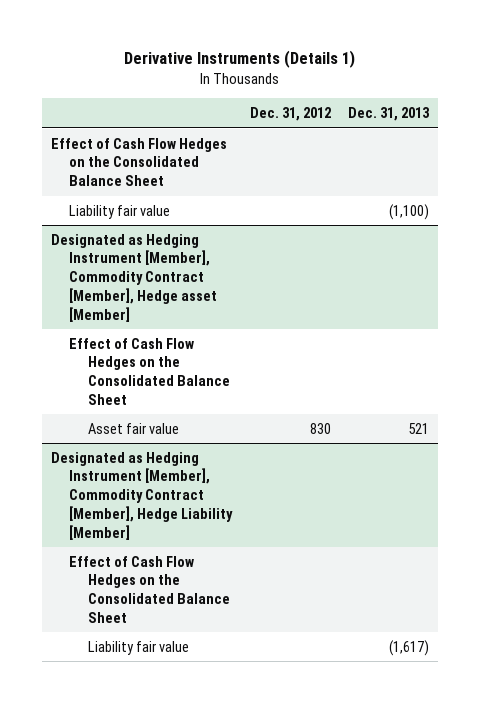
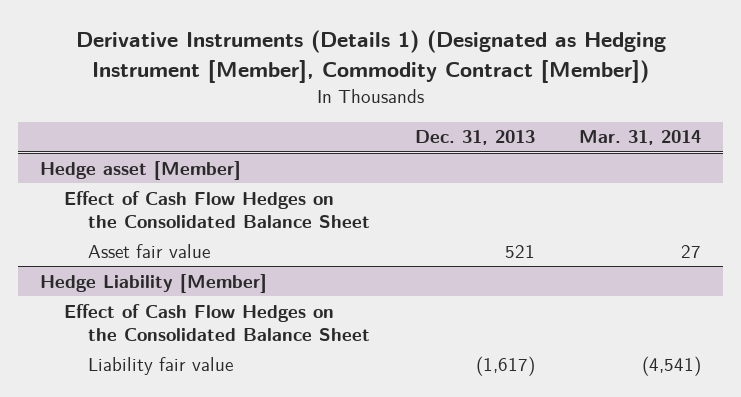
[124,50,356,69] Derivative Instruments (Details 1) -> [75,30,666,84] Derivative Instruments (Details 1) (Designated as Hedging Instrument [Member], Commodity Contract [Member])
[249,107,331,122] Dec. 31, 2012 -> none
none -> [579,130,702,146] Mar. 31, 2014
[50,137,227,187] Effect of Cash Flow Hedges on the Consolidated Balance Sheet -> none
[69,204,171,219] Liability fair value -> none
[50,233,218,322] Designated as Hedging Instrument [Member], Commodity Contract [Member], Hedge asset [Member] -> none
none -> [40,160,242,180] Hedge asset [Member]
[50,451,234,540] Designated as Hedging Instrument [Member], Commodity Contract [Member], Hedge Liability [Member] -> none
none -> [40,273,268,293] Hedge Liability [Member]

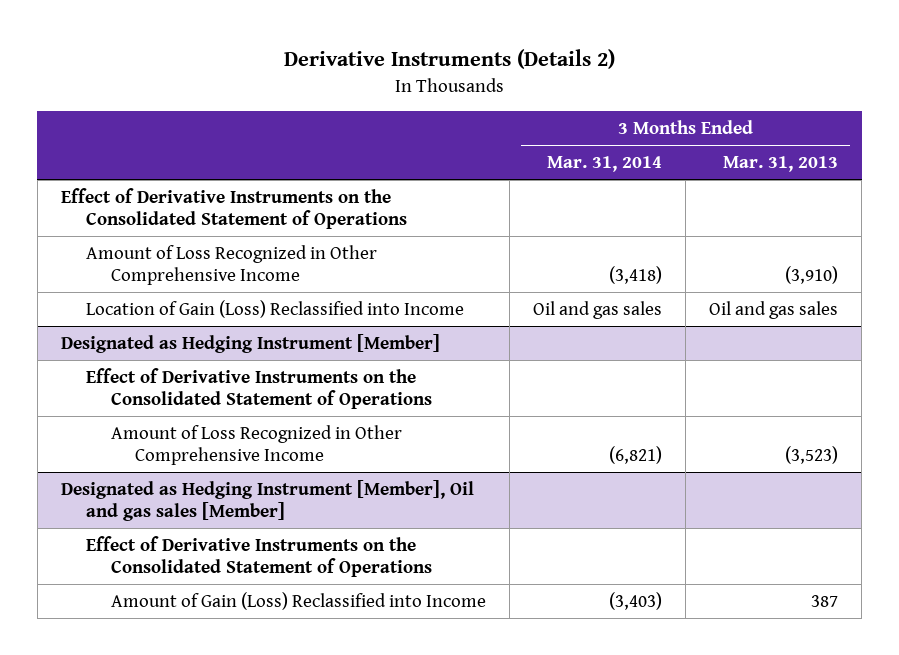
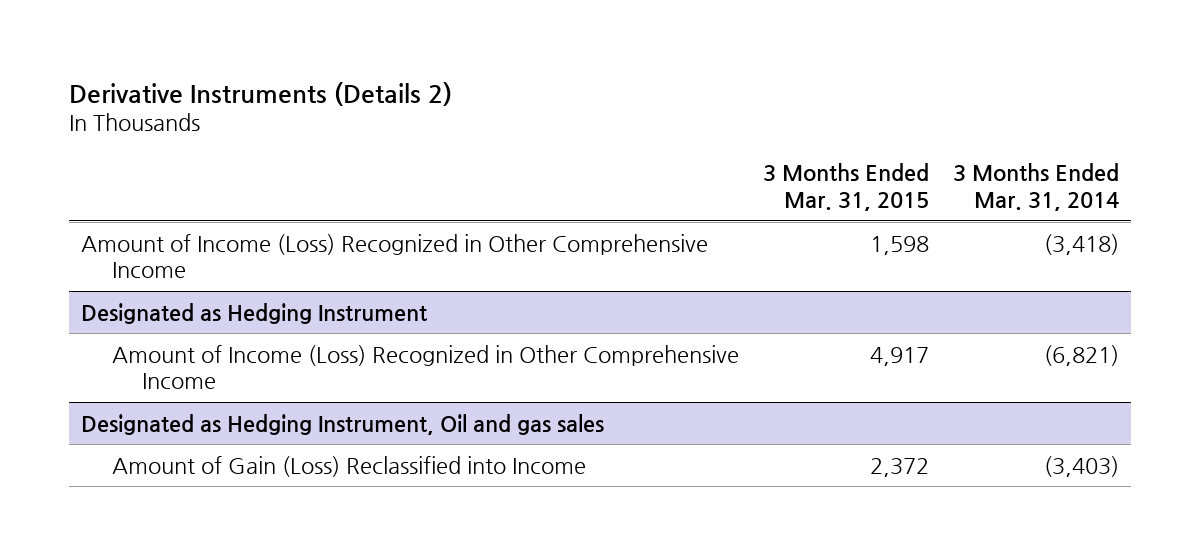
[723,156,839,173] Mar. 31, 2013 -> none
none -> [762,163,929,211] 3 Months Ended Mar. 31, 2015
[60,187,407,230] Effect of Derivative Instruments on the Consolidated Statement of Operations -> none
[85,299,464,318] Location of Gain (Loss) Reclassified into Income -> none
[85,367,432,410] Effect of Derivative Instruments on the Consolidated Statement of Operations -> none
[85,535,432,578] Effect of Derivative Instruments on the Consolidated Statement of Operations -> none
[85,244,377,286] Amount of Loss Recognized in Other Comprehensive Income -> [80,233,708,279] Amount of Income (Loss) Recognized in Other Comprehensive Income
[60,333,440,353] Designated as Hedging Instrument [Member] -> [80,302,427,324] Designated as Hedging Instrument
[110,424,402,466] Amount of Loss Recognized in Other Comprehensive Income -> [111,344,739,390] Amount of Income (Loss) Recognized in Other Comprehensive Income
[60,479,474,522] Designated as Hedging Instrument [Member], Oil and gas sales [Member] -> [80,413,604,435] Designated as Hedging Instrument, Oil and gas sales

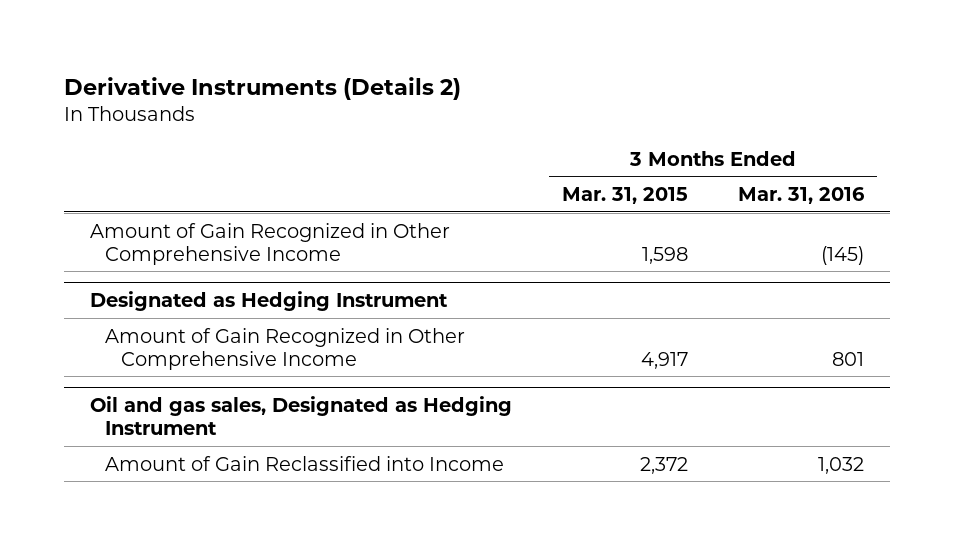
[953,163,1120,211] 3 Months Ended Mar. 31, 2014 -> none
none -> [738,187,866,205] Mar. 31, 2016
[80,233,708,279] Amount of Income (Loss) Recognized in Other Comprehensive Income -> [89,222,450,265] Amount of Gain Recognized in Other Comprehensive Income
[111,344,739,390] Amount of Income (Loss) Recognized in Other Comprehensive Income -> [105,327,466,370] Amount of Gain Recognized in Other Comprehensive Income
[80,413,604,435] Designated as Hedging Instrument, Oil and gas sales -> [89,396,512,436] Oil and gas sales, Designated as Hedging Instrument
[111,455,586,477] Amount of Gain (Loss) Reclassified into Income -> [105,455,505,471] Amount of Gain Reclassified into Income

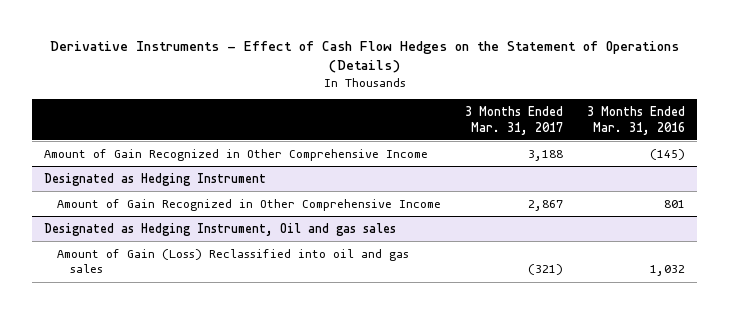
[64,76,462,100] Derivative Instruments (Details 2) -> [49,40,679,74] Derivative Instruments - Effect of Cash Flow Hedges on the Statement of Operations (Details)
[561,187,688,205] Mar. 31, 2015 -> none
none -> [465,105,564,135] 3 Months Ended Mar. 31, 2017
[89,396,512,436] Oil and gas sales, Designated as Hedging Instrument -> [43,222,396,236] Designated as Hedging Instrument, Oil and gas sales
[105,455,505,471] Amount of Gain Reclassified into Income -> [56,248,409,274] Amount of Gain (Loss) Reclassified into oil and gas sales

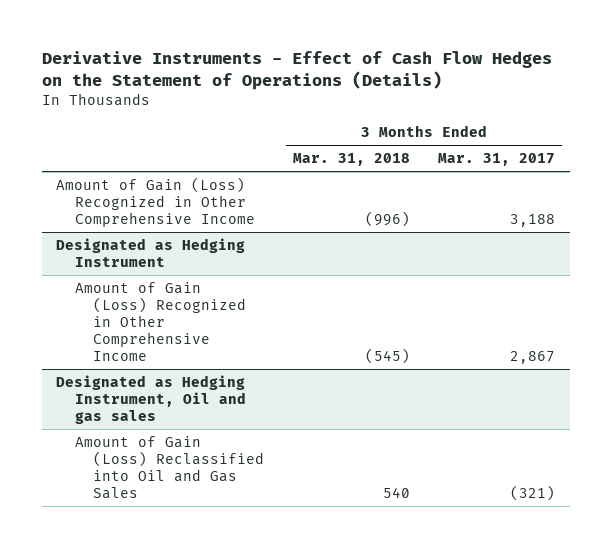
[587,105,686,135] 3 Months Ended Mar. 31, 2016 -> none
none -> [292,153,410,167] Mar. 31, 2018
[43,148,428,161] Amount of Gain Recognized in Other Comprehensive Income -> [56,176,255,227] Amount of Gain (Loss) Recognized in Other Comprehensive Income
[56,198,441,211] Amount of Gain Recognized in Other Comprehensive Income -> [74,281,247,361] Amount of Gain (Loss) Recognized in Other Comprehensive Income
[56,248,409,274] Amount of Gain (Loss) Reclassified into oil and gas sales -> [74,435,265,499] Amount of Gain (Loss) Reclassified into Oil and Gas Sales

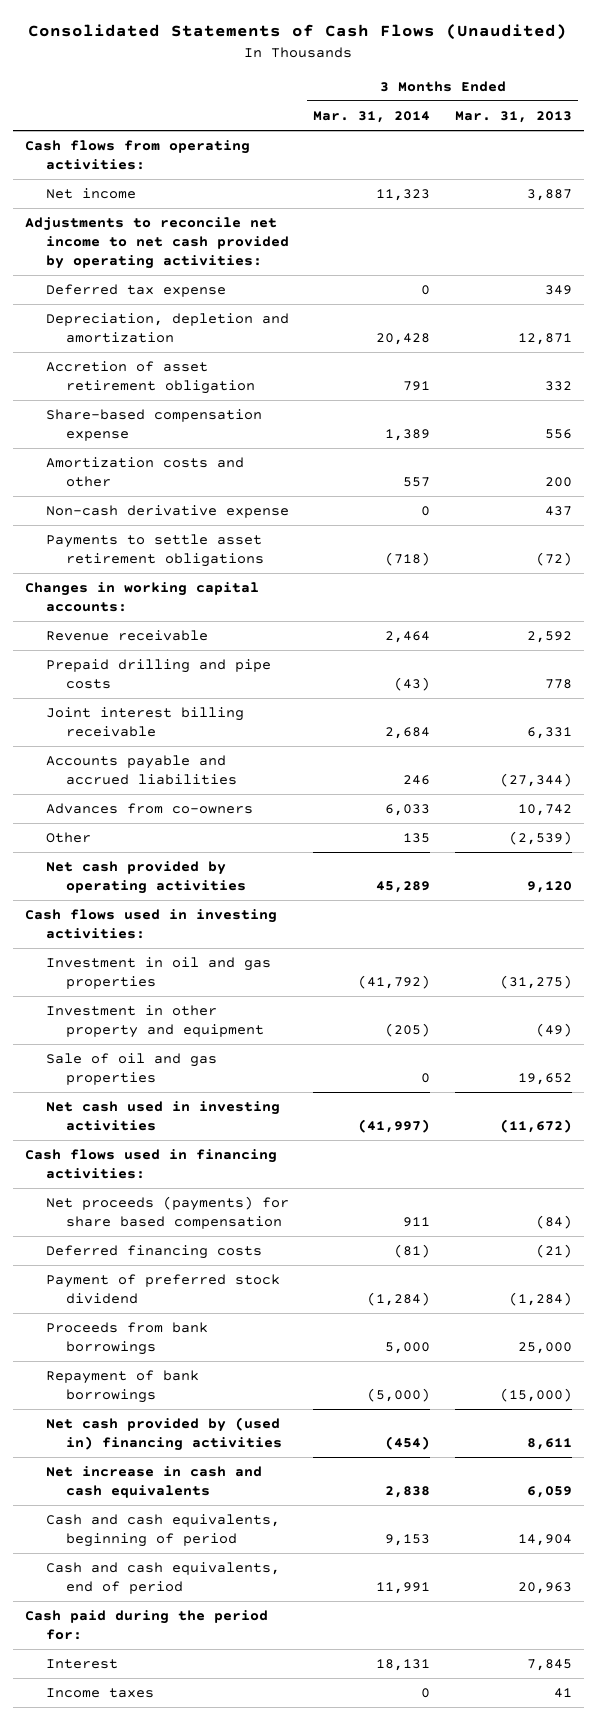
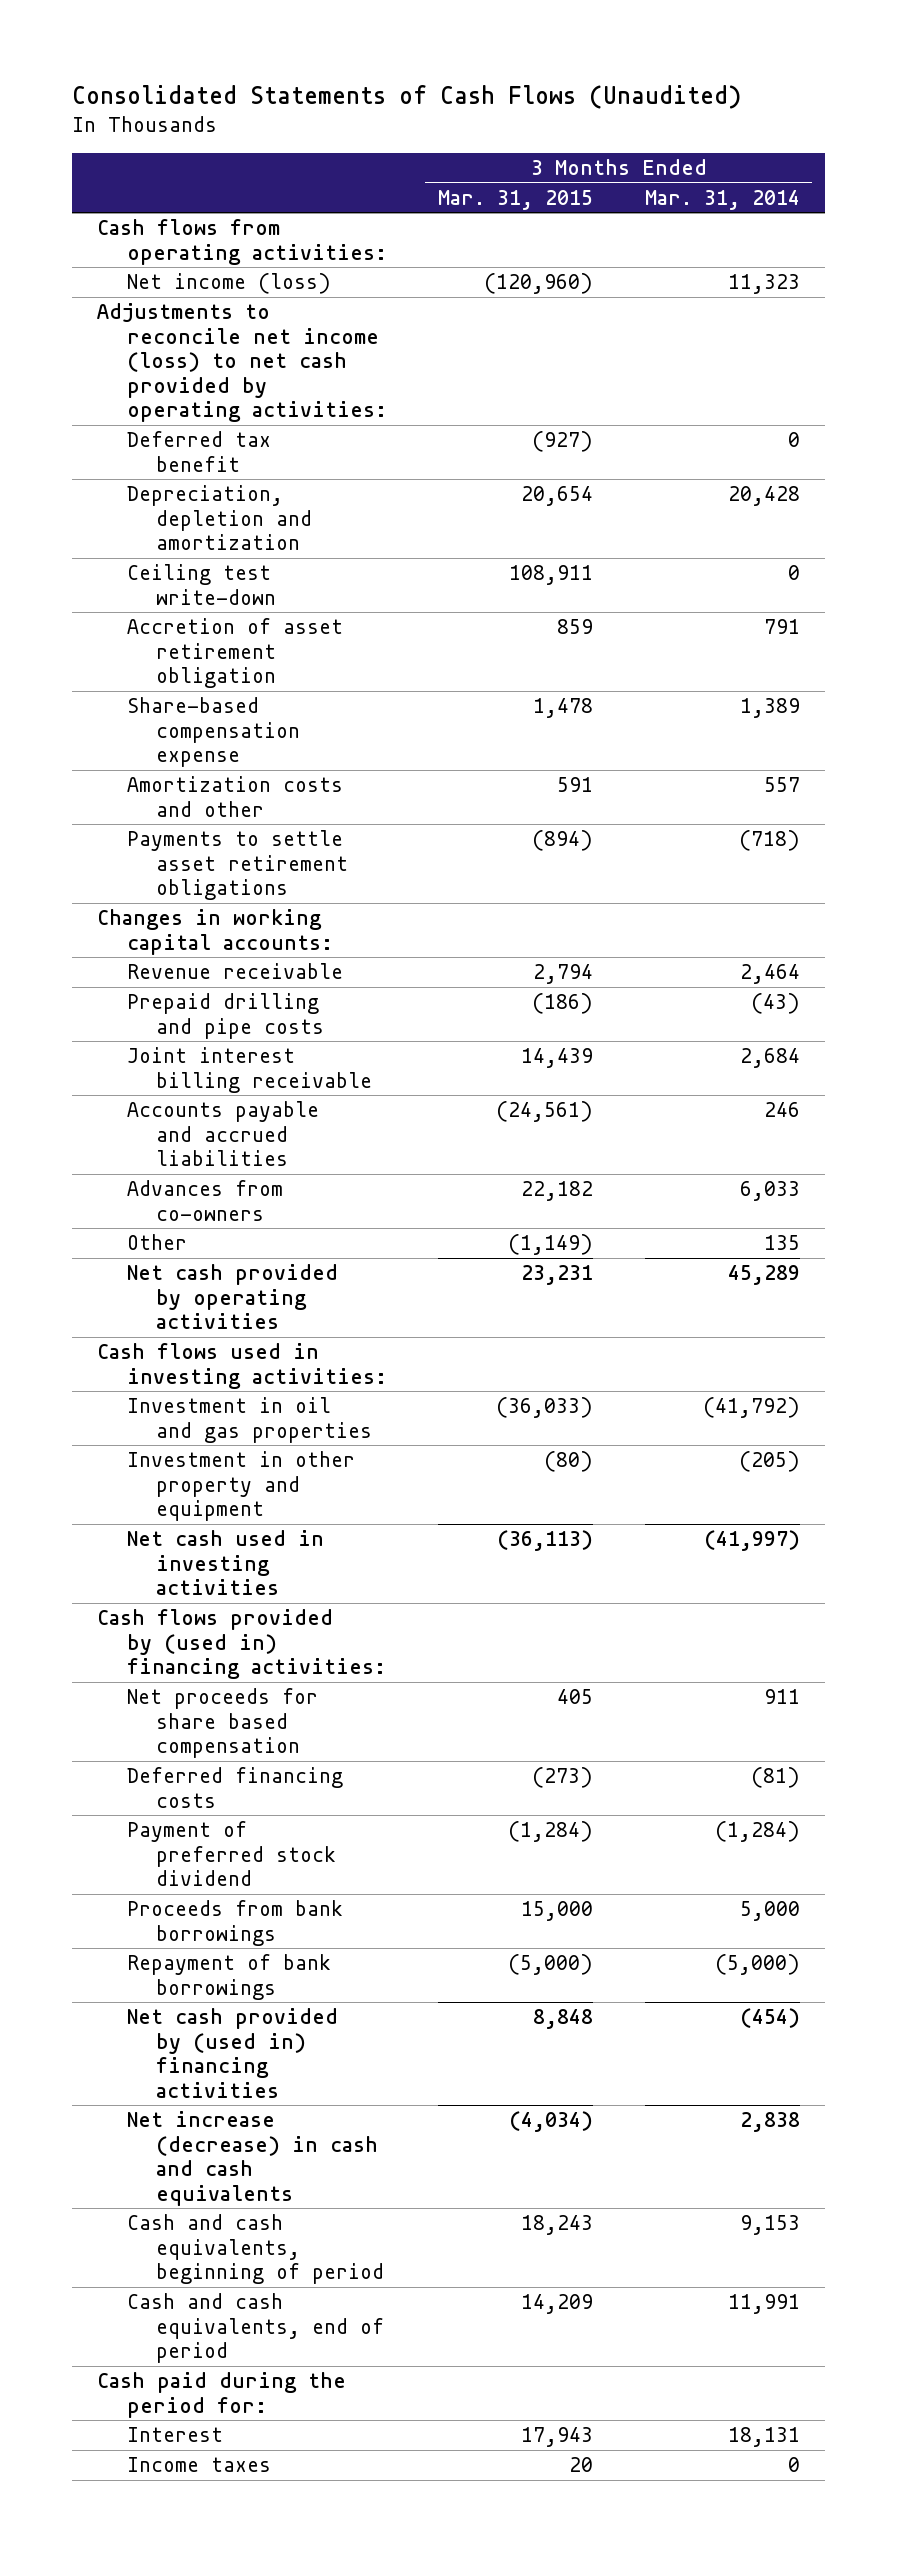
[454,110,572,123] Mar. 31, 2013 -> none
none -> [438,189,594,210] Mar. 31, 2015
[45,188,136,200] Net income -> [126,273,331,295] Net income (loss)
[25,217,289,269] Adjustments to reconcile net income to net cash provided by operating activities: -> [97,303,387,423] Adjustments to reconcile net income (loss) to net cash provided by operating activities:
[45,284,226,298] Deferred tax expense -> [126,431,271,472] Deferred tax benefit
none -> [126,564,277,605] Ceiling test write-down
[45,505,289,519] Non-cash derivative expense -> none
[45,1053,217,1085] Sale of oil and gas properties -> none
[25,1149,278,1179] Cash flows used in financing activities: -> [97,1609,386,1680] Cash flows provided by (used in) financing activities:
[45,1196,289,1229] Net proceeds (payments) for share based compensation -> [126,1688,318,1759] Net proceeds for share based compensation
[45,1466,262,1498] Net increase in cash and cash equivalents -> [126,2111,379,2206] Net increase (decrease) in cash and cash equivalents

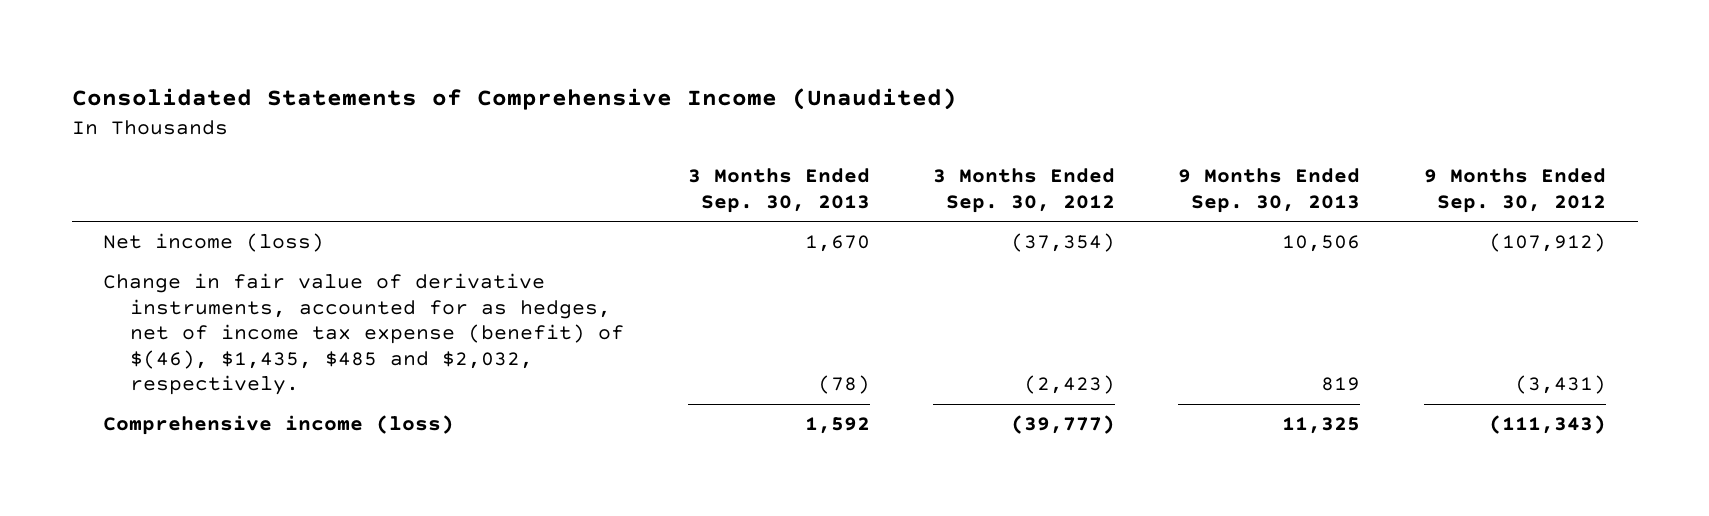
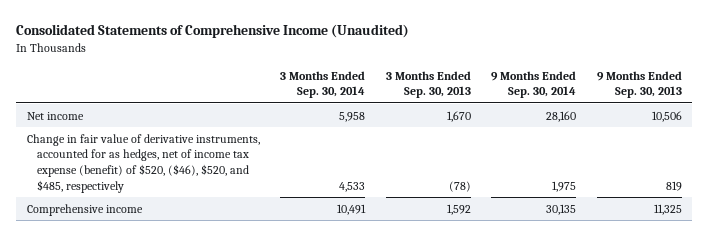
[933,167,1116,213] 3 Months Ended Sep. 30, 2012 -> none
[1423,167,1606,213] 9 Months Ended Sep. 30, 2012 -> none
none -> [280,70,366,99] 3 Months Ended Sep. 30, 2014
none -> [491,70,577,99] 9 Months Ended Sep. 30, 2014
[103,233,325,253] Net income (loss) -> [26,111,84,120] Net income
[103,273,625,396] Change in fair value of derivative instruments, accounted for as hedges, net of income tax expense (benefit) of $(46), $1,435, $485 and $2,032, respectively. -> [26,133,260,193] Change in fair value of derivative instruments, accounted for as hedges, net of income tax expense (benefit) of $520, ($46), $520, and $485, respectively
[103,415,455,436] Comprehensive income (loss) -> [26,203,143,216] Comprehensive income

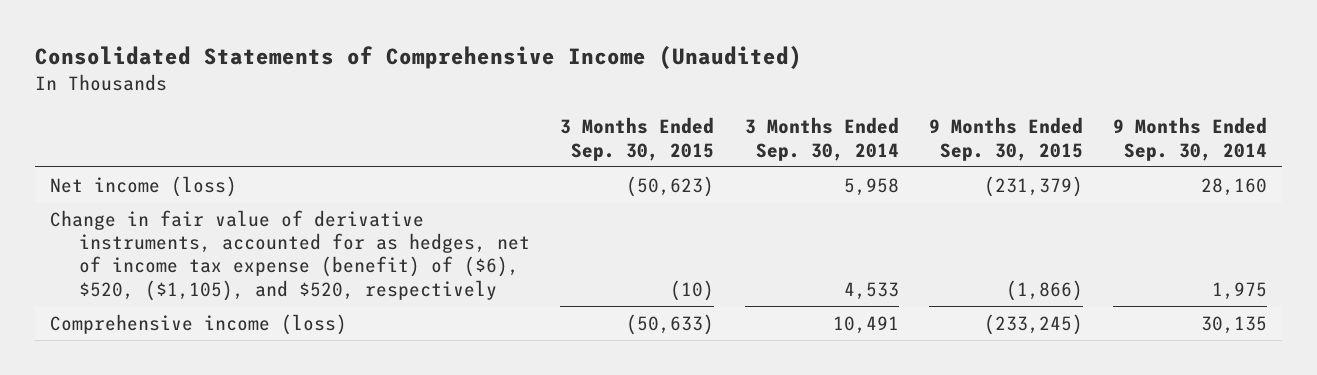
[385,70,471,99] 3 Months Ended Sep. 30, 2013 -> none
[597,70,683,99] 9 Months Ended Sep. 30, 2013 -> none
none -> [560,117,715,161] 3 Months Ended Sep. 30, 2015
none -> [928,117,1083,161] 9 Months Ended Sep. 30, 2015
[26,111,84,120] Net income -> [49,175,237,197] Net income (loss)
[26,133,260,193] Change in fair value of derivative instruments, accounted for as hedges, net of income tax expense (benefit) of $520, ($46), $520, and $485, respectively -> [49,209,530,301] Change in fair value of derivative instruments, accounted for as hedges, net of income tax expense (benefit) of ($6), $520, ($1,105), and $520, respectively
[26,203,143,216] Comprehensive income -> [49,313,347,335] Comprehensive income (loss)

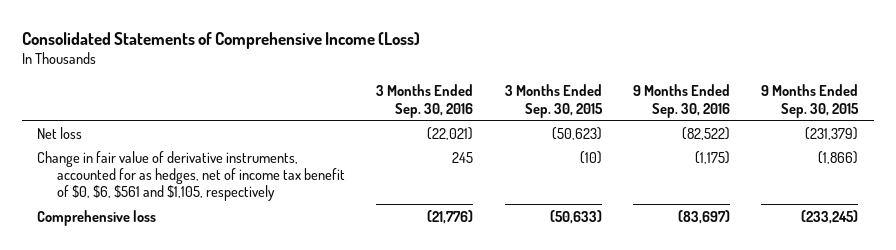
[34,46,802,70] Consolidated Statements of Comprehensive Income (Unaudited) -> [21,31,420,49] Consolidated Statements of Comprehensive Income (Loss)
[744,117,899,161] 3 Months Ended Sep. 30, 2014 -> none
[1113,117,1268,161] 9 Months Ended Sep. 30, 2014 -> none
none -> [376,84,474,118] 3 Months Ended Sep. 30, 2016
none -> [632,84,730,118] 9 Months Ended Sep. 30, 2016
[49,175,237,197] Net income (loss) -> [37,126,83,139] Net loss
[49,209,530,301] Change in fair value of derivative instruments, accounted for as hedges, net of income tax expense (benefit) of ($6), $520, ($1,105), and $520, respectively -> [37,150,345,201] Change in fair value of derivative instruments, accounted for as hedges, net of income tax benefit of $0, $6, $561 and $1,105, respectively
[49,313,347,335] Comprehensive income (loss) -> [37,209,157,226] Comprehensive loss

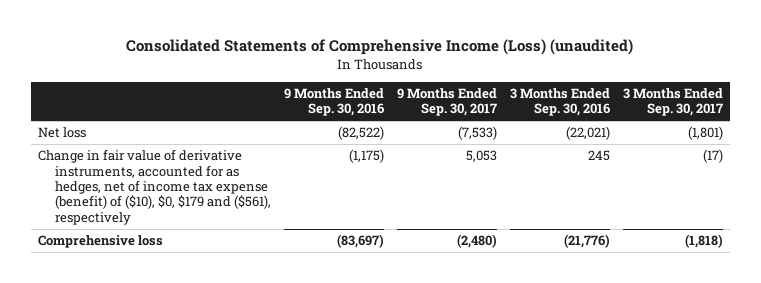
[21,31,420,49] Consolidated Statements of Comprehensive Income (Loss) -> [126,39,634,56] Consolidated Statements of Comprehensive Income (Loss) (unaudited)
[504,84,603,118] 3 Months Ended Sep. 30, 2015 -> none
[761,84,860,118] 9 Months Ended Sep. 30, 2015 -> none
none -> [397,87,498,117] 9 Months Ended Sep. 30, 2017
none -> [623,87,724,117] 3 Months Ended Sep. 30, 2017
[37,150,345,201] Change in fair value of derivative instruments, accounted for as hedges, net of income tax benefit of $0, $6, $561 and $1,105, respectively -> [37,149,272,225] Change in fair value of derivative instruments, accounted for as hedges, net of income tax expense (benefit) of ($10), $0, $179 and ($561), respectively

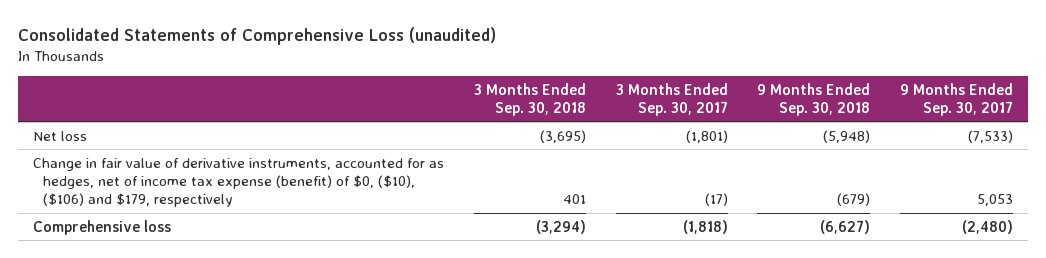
[126,39,634,56] Consolidated Statements of Comprehensive Income (Loss) (unaudited) -> [17,26,496,45] Consolidated Statements of Comprehensive Loss (unaudited)
[284,87,385,117] 9 Months Ended Sep. 30, 2016 -> none
[510,87,611,117] 3 Months Ended Sep. 30, 2016 -> none
none -> [473,82,586,117] 3 Months Ended Sep. 30, 2018
none -> [757,82,871,117] 9 Months Ended Sep. 30, 2018
[37,149,272,225] Change in fair value of derivative instruments, accounted for as hedges, net of income tax expense (benefit) of ($10), $0, $179 and ($561), respectively -> [32,157,444,208] Change in fair value of derivative instruments, accounted for as hedges, net of income tax expense (benefit) of $0, ($10), ($106) and $179, respectively

